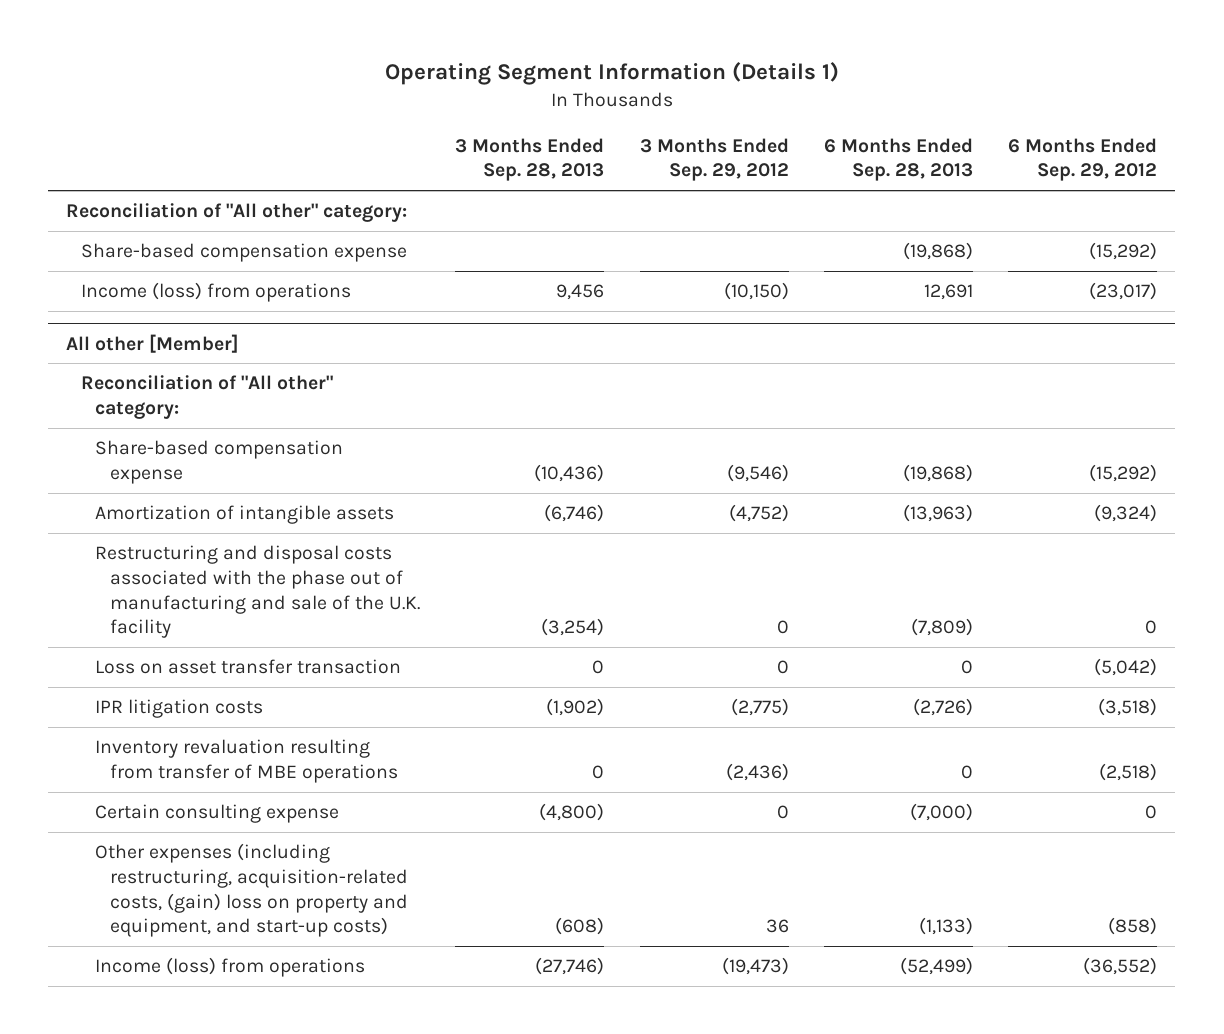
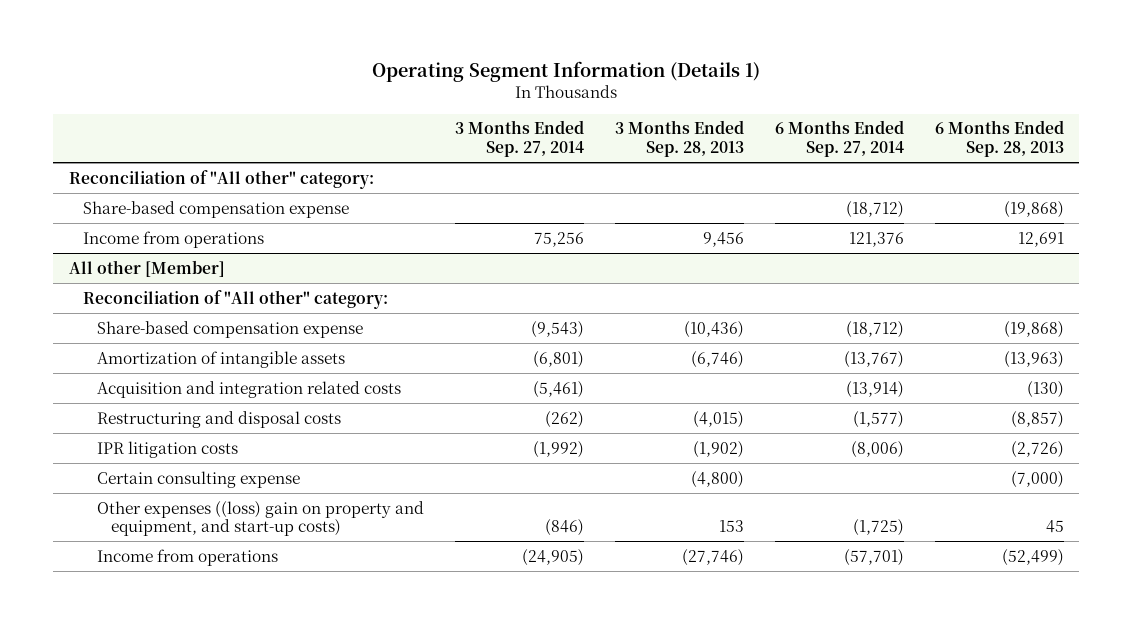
[639,137,789,182] 3 Months Ended Sep. 29, 2012 -> none
[1008,137,1158,182] 6 Months Ended Sep. 29, 2012 -> none
none -> [454,120,584,157] 3 Months Ended Sep. 27, 2014
none -> [774,120,904,157] 6 Months Ended Sep. 27, 2014
[80,282,351,303] Income (loss) from operations -> [82,230,264,248] Income from operations
[95,545,420,639] Restructuring and disposal costs associated with the phase out of manufacturing and sale of the U.K. facility -> none
[95,659,402,675] Loss on asset transfer transaction -> none
none -> [96,380,401,398] Acquisition and integration related costs
none -> [96,410,341,428] Restructuring and disposal costs
[95,739,398,783] Inventory revaluation resulting from transfer of MBE operations -> none
[95,843,408,938] Other expenses (including restructuring, acquisition-related costs, (gain) loss on property and equipment, and start-up costs) -> [96,500,424,537] Other expenses ((loss) gain on property and equipment, and start-up costs)
[555,917,605,936] (608) -> [718,520,744,533] 153
[919,917,974,936] (1,133) -> [1045,520,1064,534] 45
[95,957,366,978] Income (loss) from operations -> [96,548,278,566] Income from operations

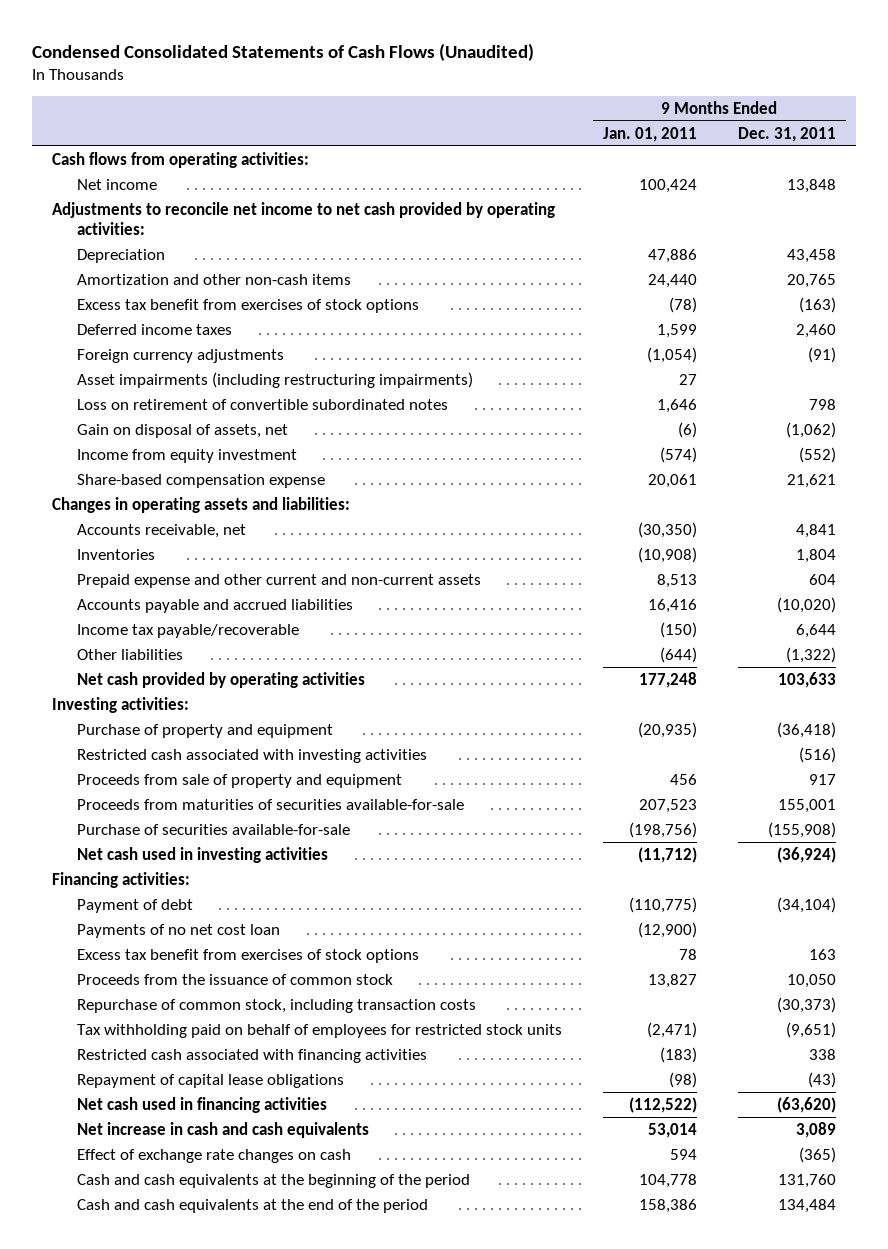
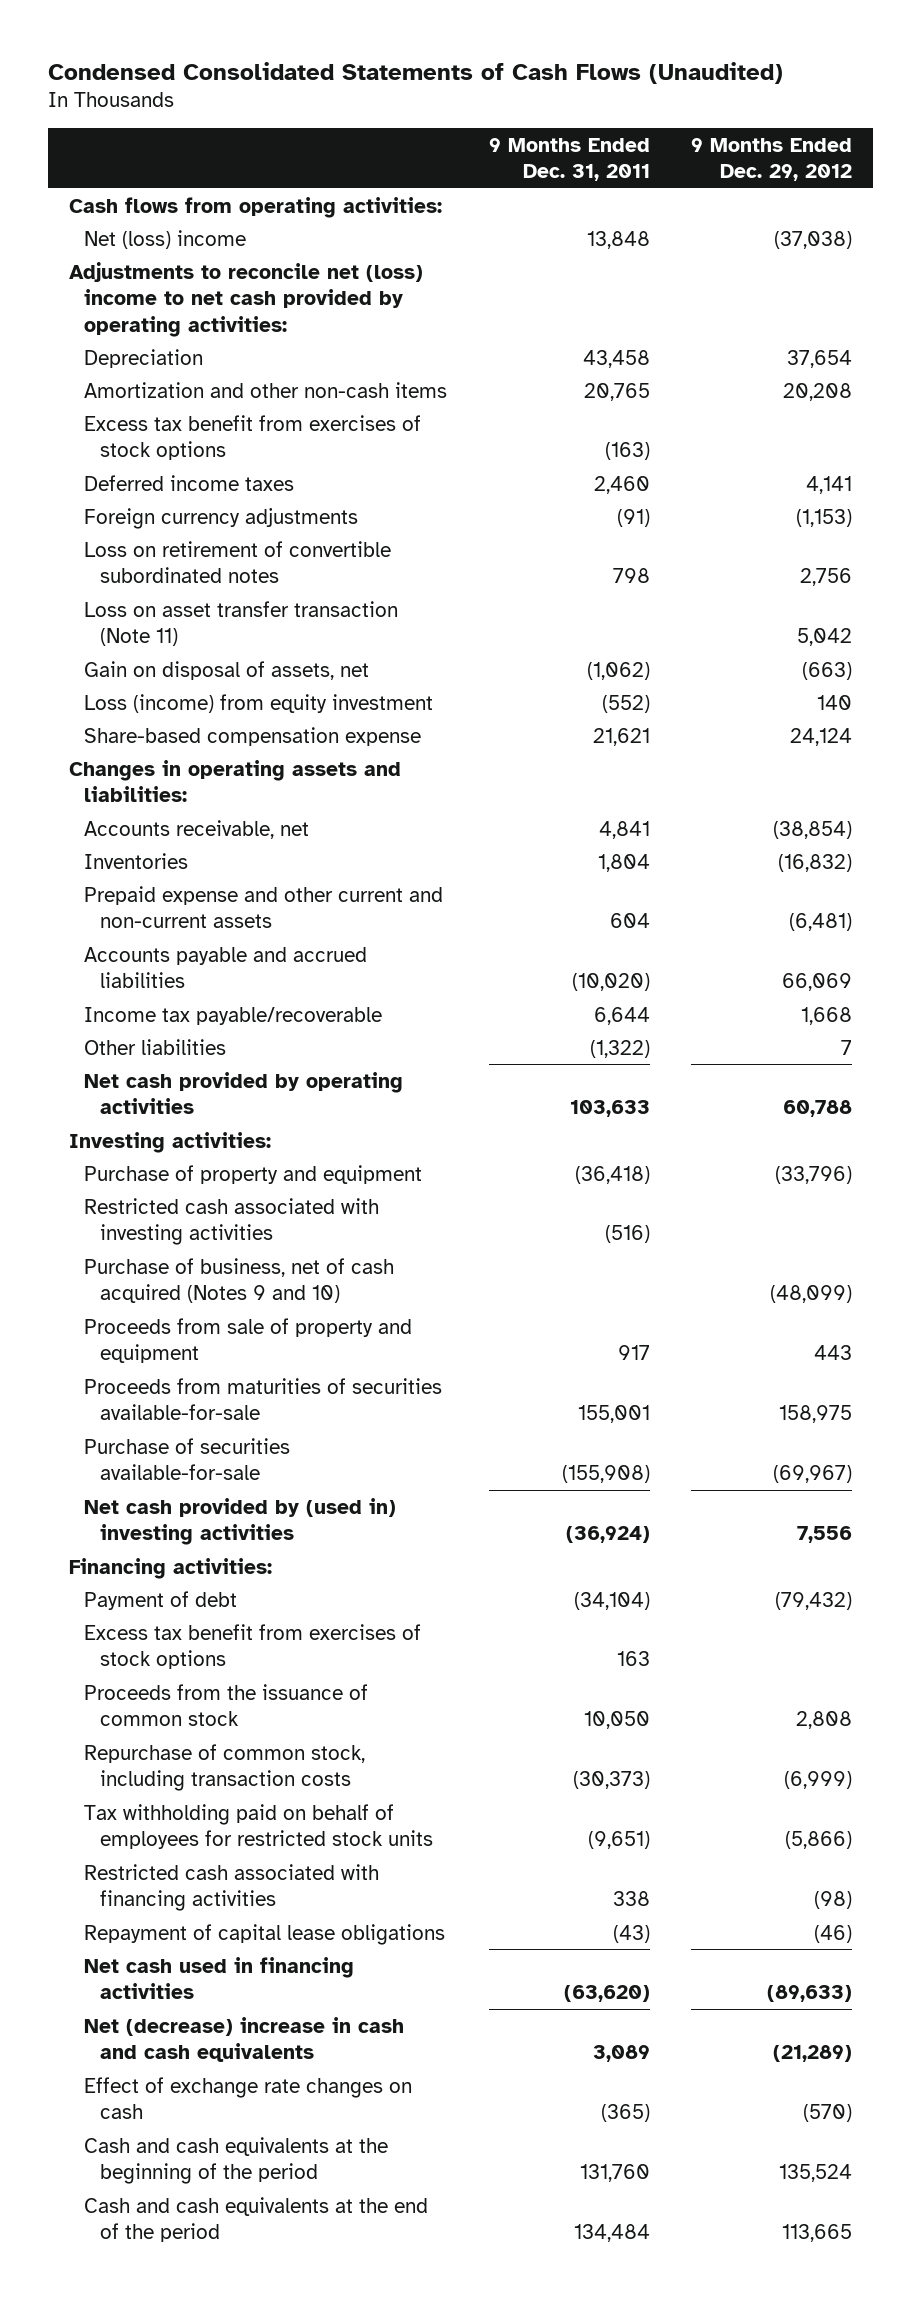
[602,126,697,142] Jan. 01, 2011 -> none
none -> [691,137,853,182] 9 Months Ended Dec. 29, 2012
[76,178,157,190] Net income -> [84,229,247,249] Net (loss) income
[52,201,556,236] Adjustments to reconcile net income to net cash provided by operating activities: -> [68,261,423,337] Adjustments to reconcile net (loss) income to net cash provided by operating activities:
[76,371,473,388] Asset impairments (including restructuring impairments) -> none
none -> [84,600,399,647] Loss on asset transfer transaction (Note 11)
[76,448,297,463] Income from equity investment -> [84,693,434,713] Loss (income) from equity investment
none -> [84,1257,395,1304] Purchase of business, net of cash acquired (Notes 9 and 10)
[76,846,328,863] Net cash used in investing activities -> [84,1497,397,1546] Net cash provided by (used in) investing activities
[76,923,280,938] Payments of no net cost loan -> none
[76,1121,369,1138] Net increase in cash and cash equivalents -> [84,2016,405,2063] Net (decrease) increase in cash and cash equivalents

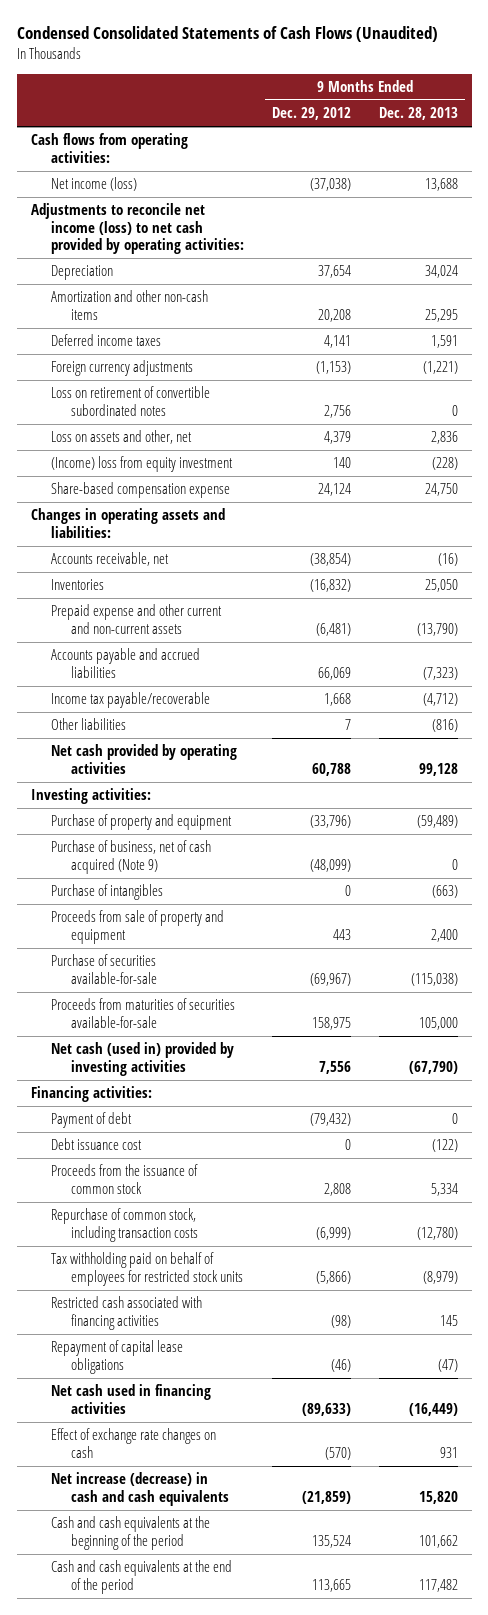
[488,137,650,182] 9 Months Ended Dec. 31, 2011 -> none
none -> [378,107,458,121] Dec. 28, 2013
[84,229,247,249] Net (loss) income -> [50,177,137,192] Net income (loss)
[68,261,423,337] Adjustments to reconcile net (loss) income to net cash provided by operating activities: -> [30,203,244,255] Adjustments to reconcile net income (loss) to net cash provided by operating activities:
[84,414,422,461] Excess tax benefit from exercises of stock options -> none
[84,600,399,647] Loss on asset transfer transaction (Note 11) -> none
[84,660,370,680] Gain on disposal of assets, net -> none
none -> [50,430,192,445] Loss on assets and other, net
[84,693,434,713] Loss (income) from equity investment -> [50,456,233,473] (Income) loss from equity investment
[84,1197,380,1246] Restricted cash associated with investing activities -> none
[84,1257,395,1304] Purchase of business, net of cash acquired (Notes 9 and 10) -> [50,840,211,874] Purchase of business, net of cash acquired (Note 9)
none -> [50,884,163,901] Purchase of intangibles
[84,1377,443,1421] Proceeds from maturities of securities available-for-sale -> [50,998,235,1028] Proceeds from maturities of securities available-for-sale
[84,1497,397,1546] Net cash provided by (used in) investing activities -> [50,1042,234,1076] Net cash (used in) provided by investing activities
[84,1623,422,1670] Excess tax benefit from exercises of stock options -> none
none -> [50,1138,142,1151] Debt issuance cost
[84,2016,405,2063] Net (decrease) increase in cash and cash equivalents -> none
none -> [50,1472,229,1506] Net increase (decrease) in cash and cash equivalents

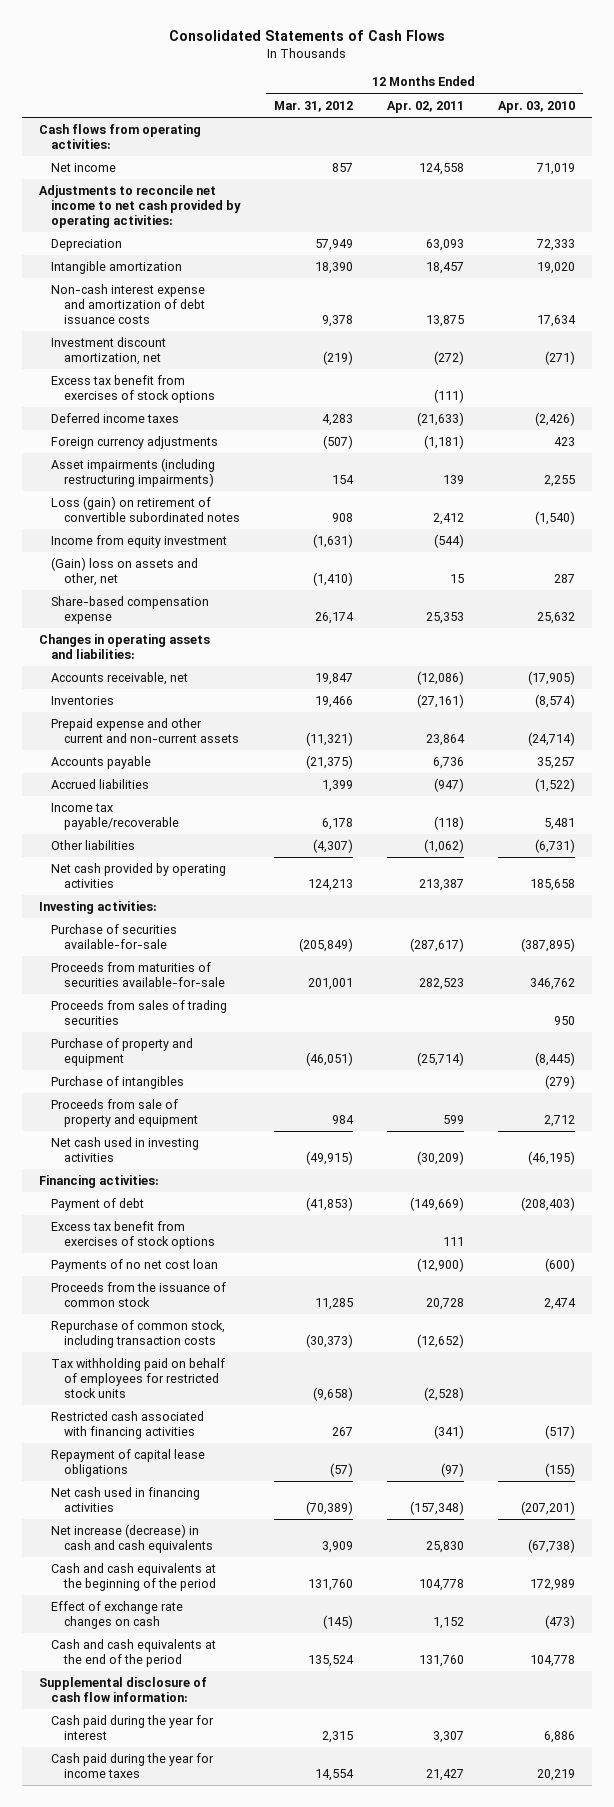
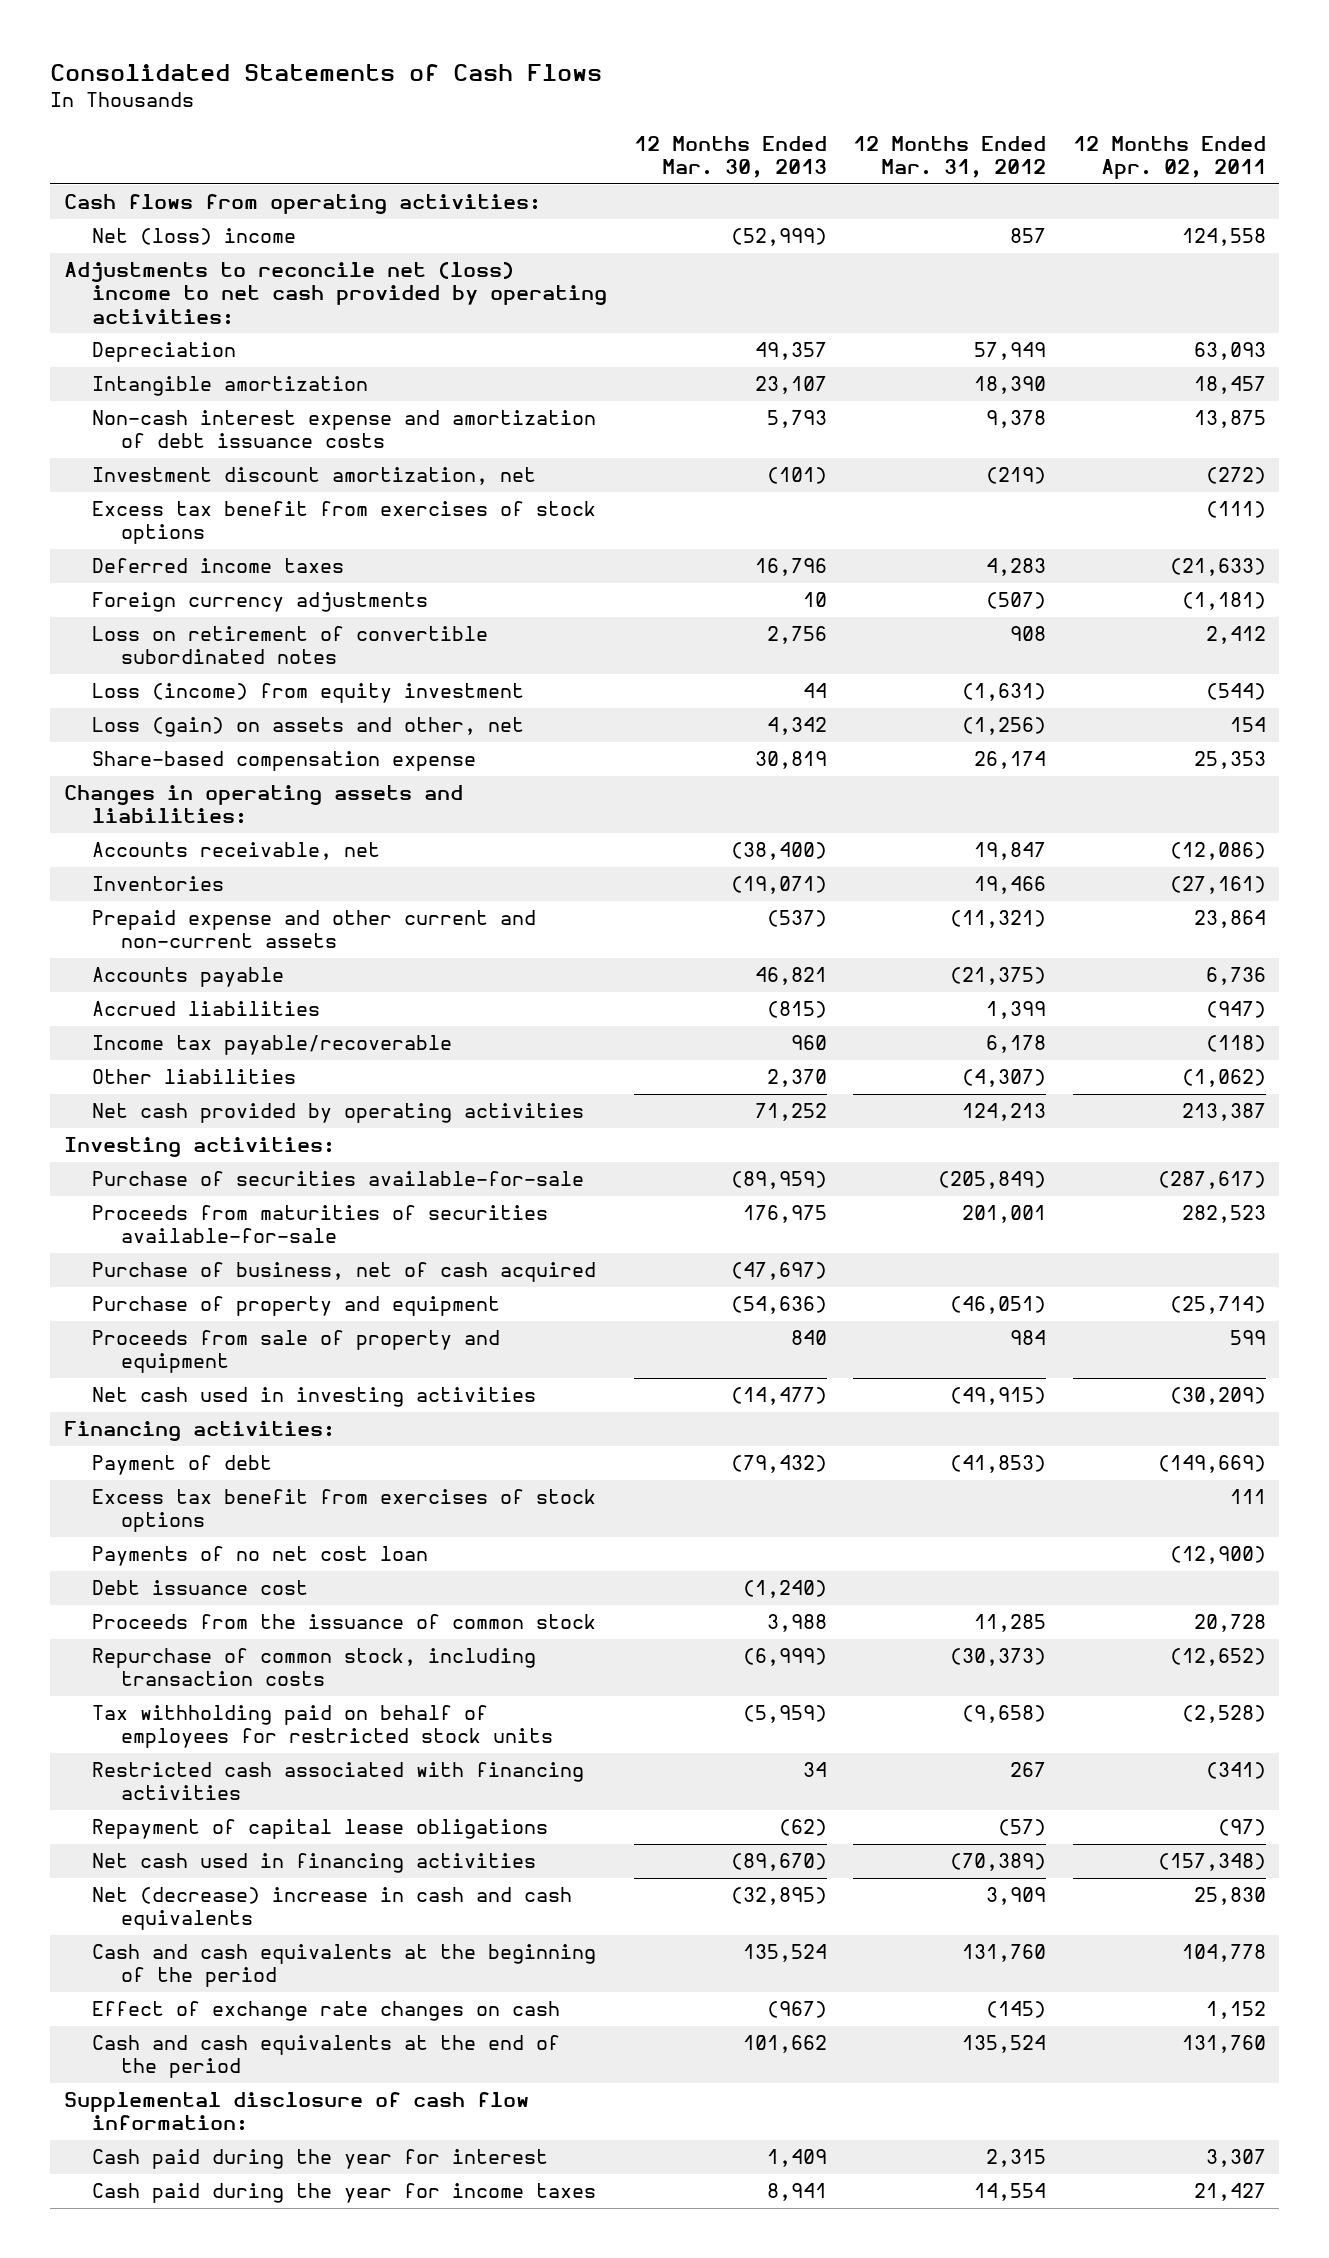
[497,100,575,113] Apr. 03, 2010 -> none
none -> [633,136,827,179] 12 Months Ended Mar. 30, 2013
[51,163,117,173] Net income -> [92,228,297,246] Net (loss) income
[38,185,242,228] Adjustments to reconcile net income to net cash provided by operating activities: -> [63,262,608,325] Adjustments to reconcile net (loss) income to net cash provided by operating activities:
[51,458,216,487] Asset impairments (including restructuring impairments) -> none
[51,496,240,522] Loss (gain) on retirement of convertible subordinated notes -> [92,626,489,665] Loss on retirement of convertible subordinated notes
[51,535,228,549] Income from equity investment -> [92,683,525,704] Loss (income) from equity investment
[51,557,199,586] (Gain) loss on assets and other, net -> [92,717,525,738] Loss (gain) on assets and other, net
[313,571,354,586] (1,410) -> [962,717,1047,736] (1,256)
[449,573,464,583] 15 -> [1229,717,1266,733] 154
[51,1000,228,1025] Proceeds from sales of trading securities -> none
none -> [92,1262,597,1283] Purchase of business, net of cash acquired
[51,1076,185,1090] Purchase of intangibles -> none
none -> [92,1580,309,1596] Debt issuance cost
[51,1524,213,1553] Net increase (decrease) in cash and cash equivalents -> [92,1887,573,1931] Net (decrease) increase in cash and cash equivalents

